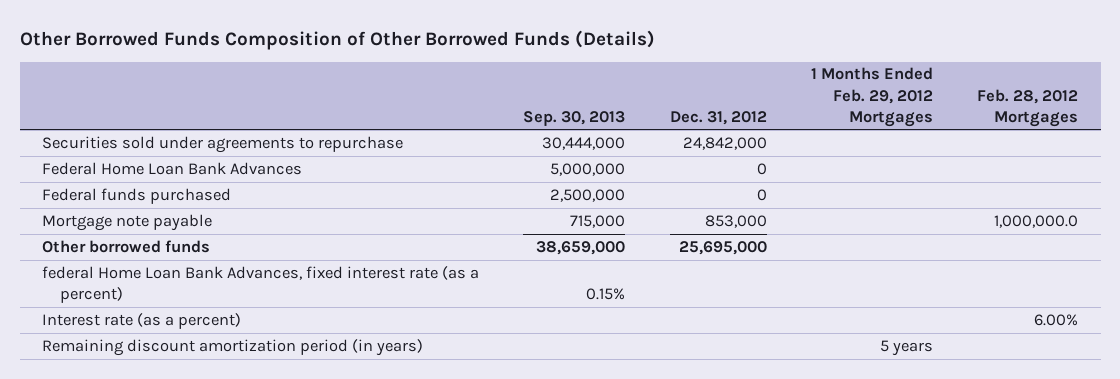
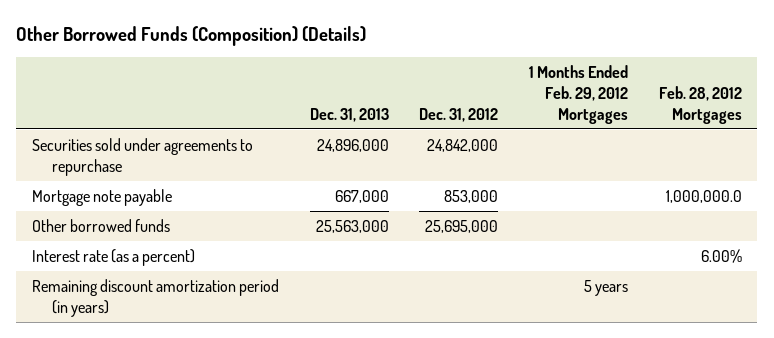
[19,30,655,51] Other Borrowed Funds Composition of Other Borrowed Funds (Details) -> [16,26,367,47] Other Borrowed Funds (Composition) (Details)
[523,110,626,126] Sep. 30, 2013 -> none
none -> [309,107,389,122] Dec. 31, 2013
[42,161,303,175] Federal Home Loan Bank Advances -> none
[42,187,232,204] Federal funds purchased -> none
[42,265,480,304] federal Home Loan Bank Advances, fixed interest rate (as a percent) -> none

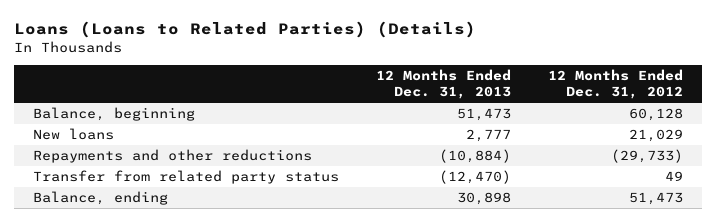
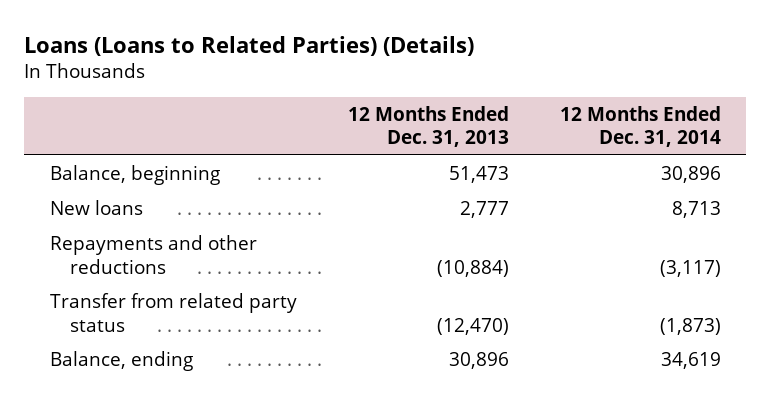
[548,68,684,100] 12 Months Ended Dec. 31, 2012 -> none
none -> [559,105,721,148] 12 Months Ended Dec. 31, 2014
[457,191,512,205] 30,898 -> [448,351,509,369] 30,896

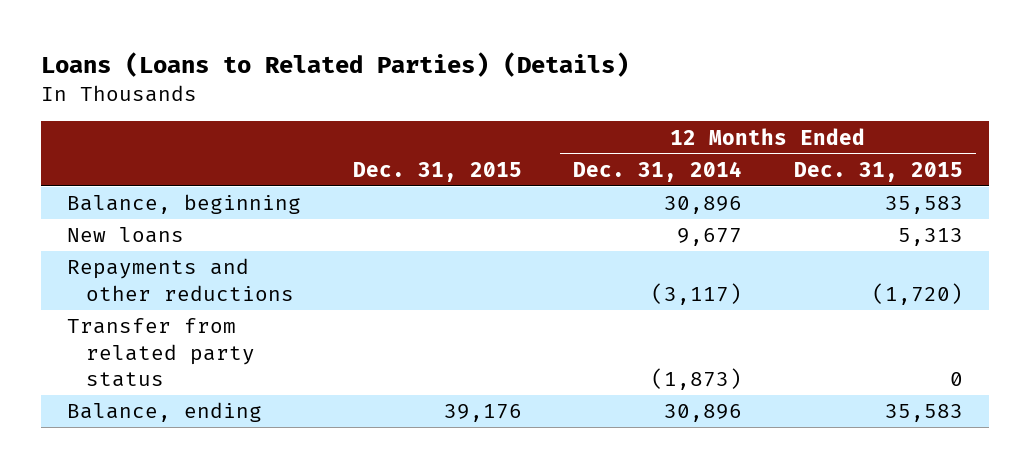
[347,105,509,148] 12 Months Ended Dec. 31, 2013 -> none
none -> [352,161,522,182] Dec. 31, 2015
none -> [794,161,964,182] Dec. 31, 2015
[671,200,721,218] 8,713 -> [677,228,743,247] 9,677
[660,351,721,369] 34,619 -> [664,404,743,423] 30,896

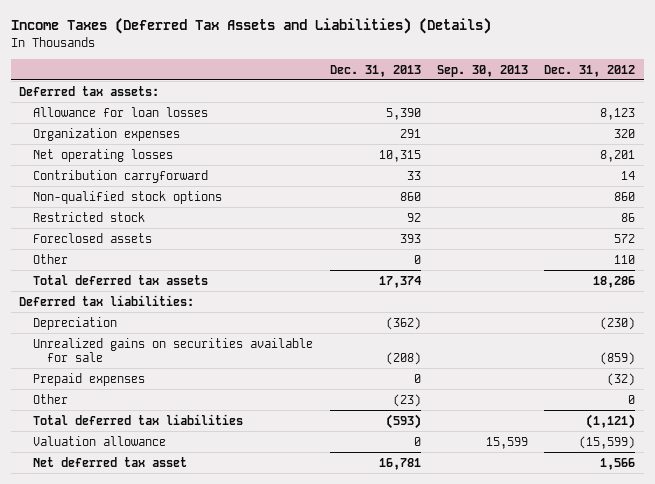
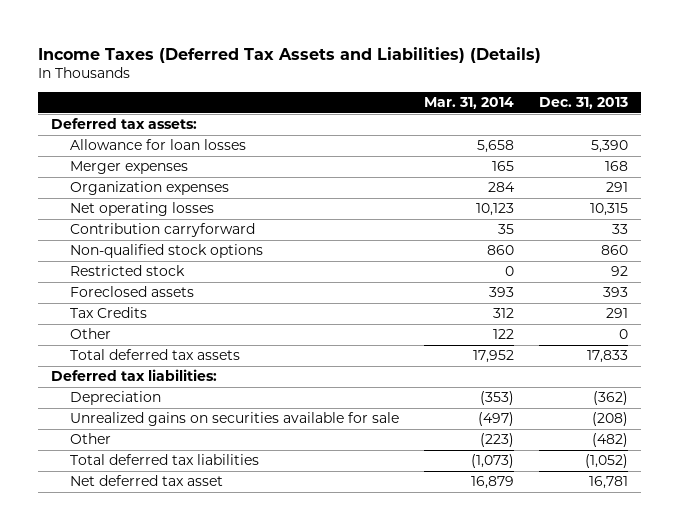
[437,64,529,77] Sep. 30, 2013 -> none
[544,64,636,77] Dec. 31, 2012 -> none
none -> [424,97,515,110] Mar. 31, 2014
none -> [70,161,189,175] Merger expenses
none -> [70,307,148,319] Tax Credits
[378,275,421,288] 17,374 -> [587,350,629,364] 17,833
[33,372,146,386] Prepaid expenses -> none
[33,435,167,446] Valuation allowance -> none
[392,393,421,407] (23) -> [592,433,629,448] (482)
[385,413,421,429] (593) -> [585,454,629,469] (1,052)

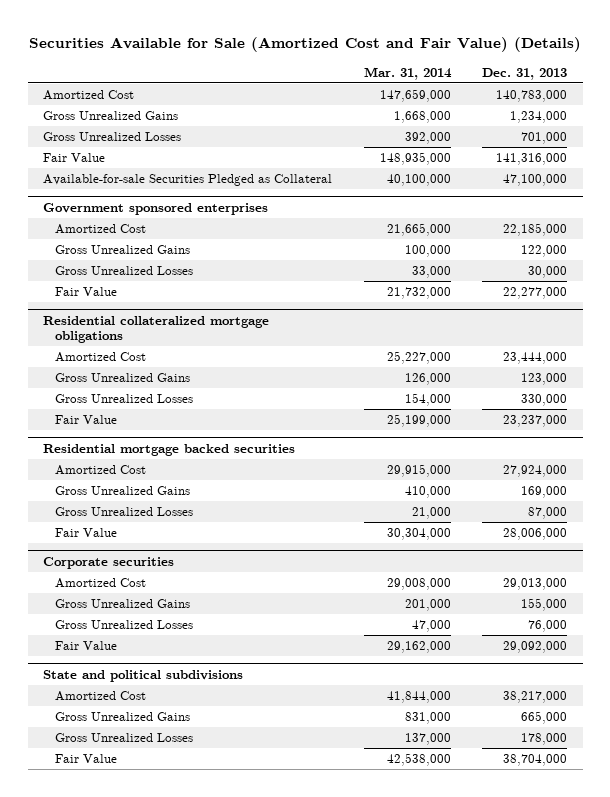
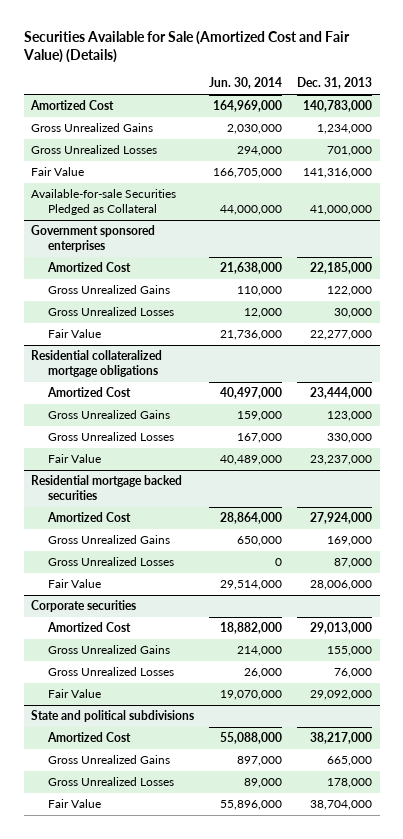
[363,66,452,80] Mar. 31, 2014 -> none
none -> [209,77,283,90] Jun. 30, 2014
[502,174,567,187] 47,100,000 -> [310,205,373,216] 41,000,000

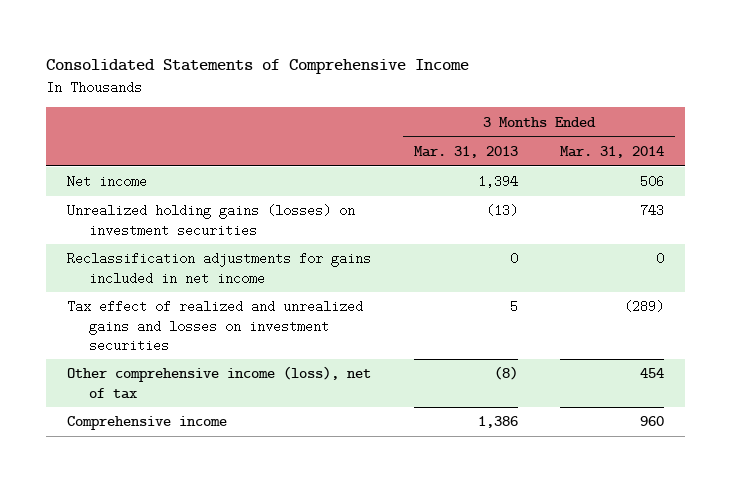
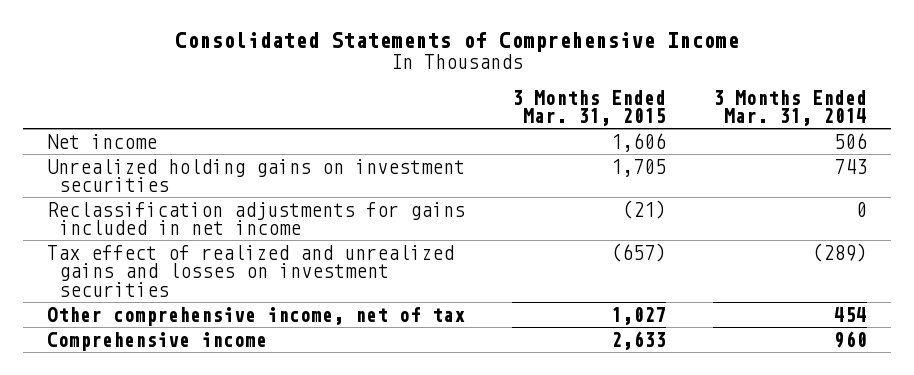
[413,145,518,158] Mar. 31, 2013 -> none
none -> [512,89,667,127] 3 Months Ended Mar. 31, 2015
[67,204,356,237] Unrealized holding gains (losses) on investment securities -> [46,158,465,193] Unrealized holding gains on investment securities
[67,366,372,399] Other comprehensive income (loss), net of tax -> [46,306,465,326] Other comprehensive income, net of tax

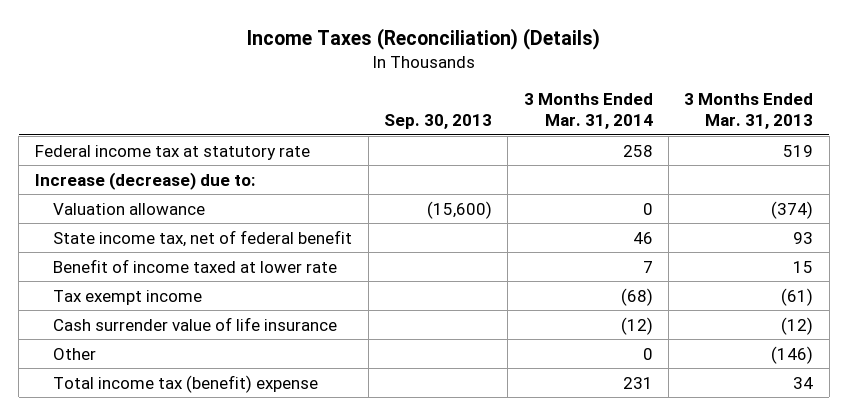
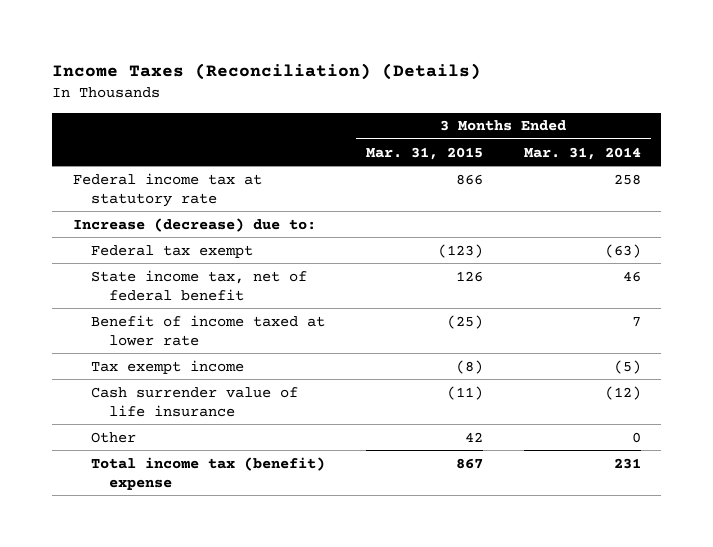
[384,113,493,129] Sep. 30, 2013 -> none
[684,93,814,129] 3 Months Ended Mar. 31, 2013 -> none
none -> [365,146,483,160] Mar. 31, 2015
[53,202,206,215] Valuation allowance -> none
none -> [90,244,253,258] Federal tax exempt
[620,287,653,306] (68) -> [613,359,641,374] (5)

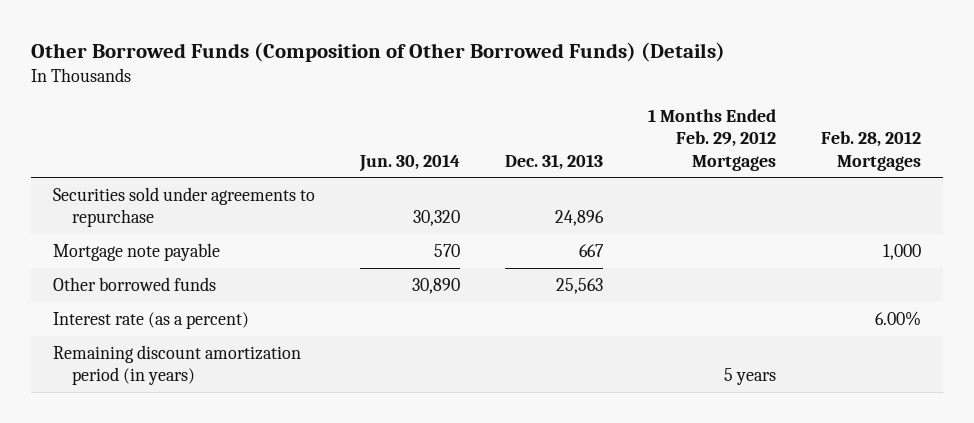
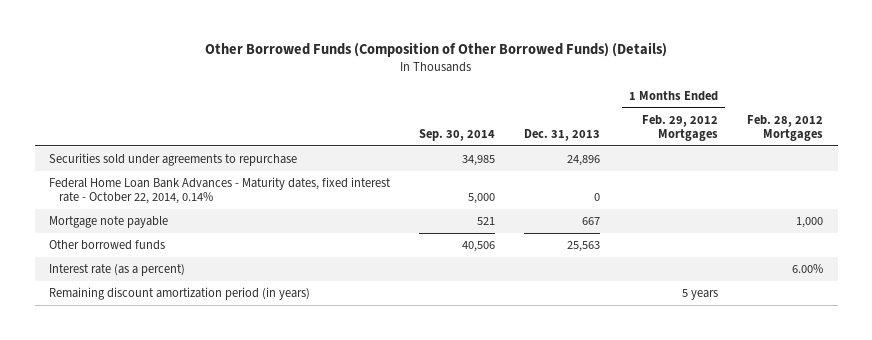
[359,153,461,172] Jun. 30, 2014 -> none
none -> [419,128,496,141] Sep. 30, 2014
none -> [49,177,392,205] Federal Home Loan Bank Advances - Maturity dates, fixed interest rate - October 22, 2014, 0.14%

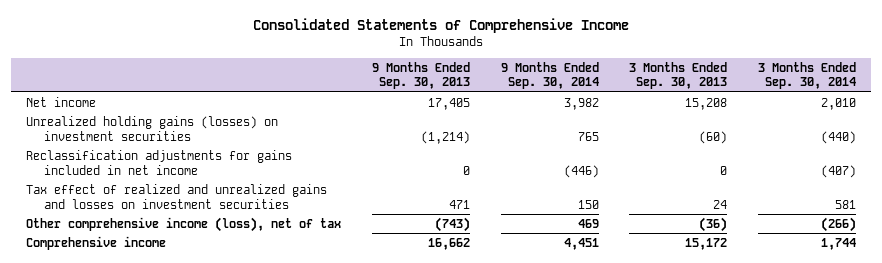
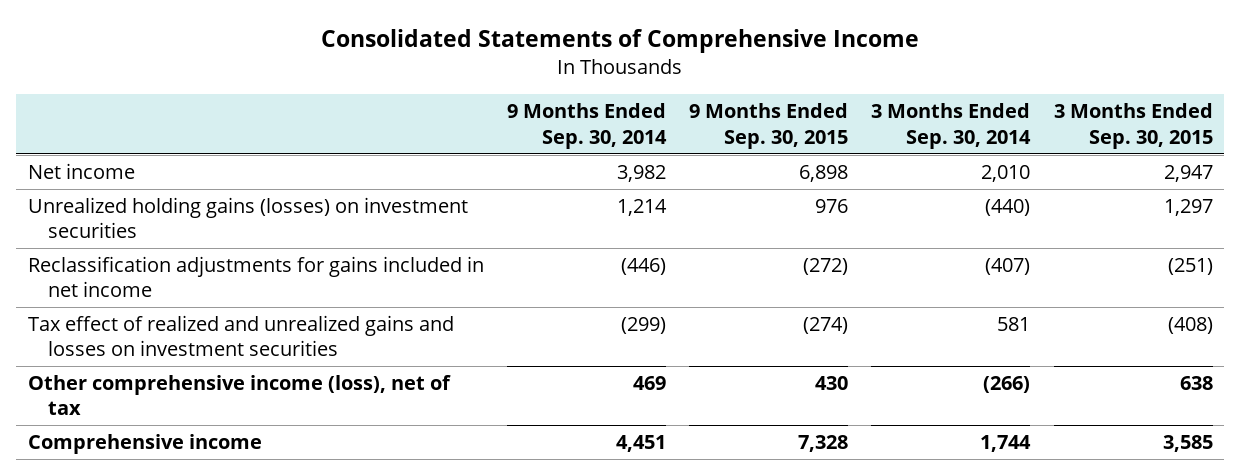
[371,61,470,90] 9 Months Ended Sep. 30, 2013 -> none
[629,61,728,90] 3 Months Ended Sep. 30, 2013 -> none
none -> [689,103,849,149] 9 Months Ended Sep. 30, 2015
none -> [1053,103,1213,149] 3 Months Ended Sep. 30, 2015
[577,131,599,141] 765 -> [617,199,668,217] 1,214
[577,199,599,209] 150 -> [621,317,667,335] (299)

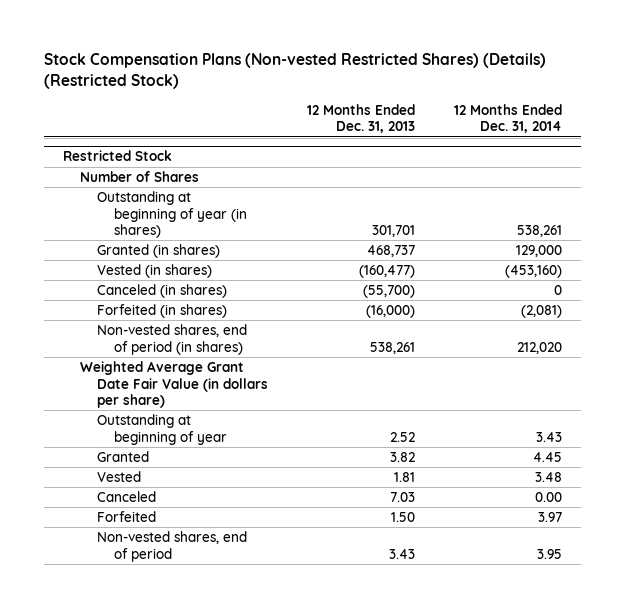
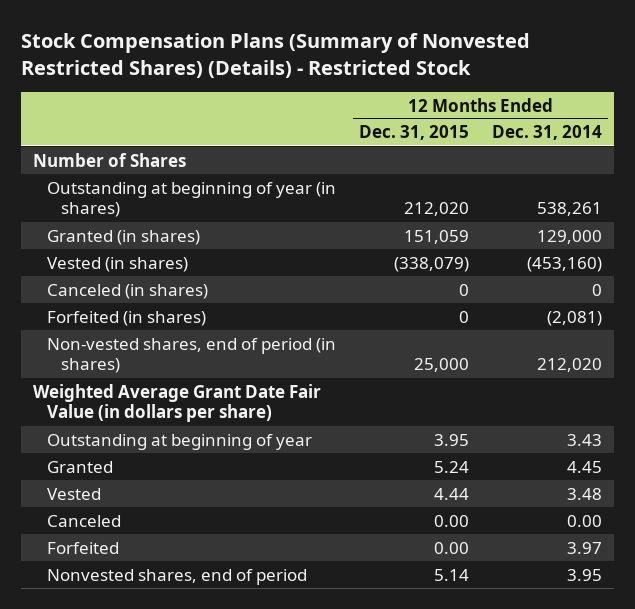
[43,53,546,90] Stock Compensation Plans (Non-vested Restricted Shares) (Details) (Restricted Stock) -> [21,33,531,78] Stock Compensation Plans (Summary of Nonvested Restricted Shares) (Details) - Restricted Stock
[306,103,415,134] 12 Months Ended Dec. 31, 2013 -> none
none -> [359,125,470,141] Dec. 31, 2015
[63,150,173,162] Restricted Stock -> none
[97,531,248,562] Non-vested shares, end of period -> [46,568,307,585] Nonvested shares, end of period

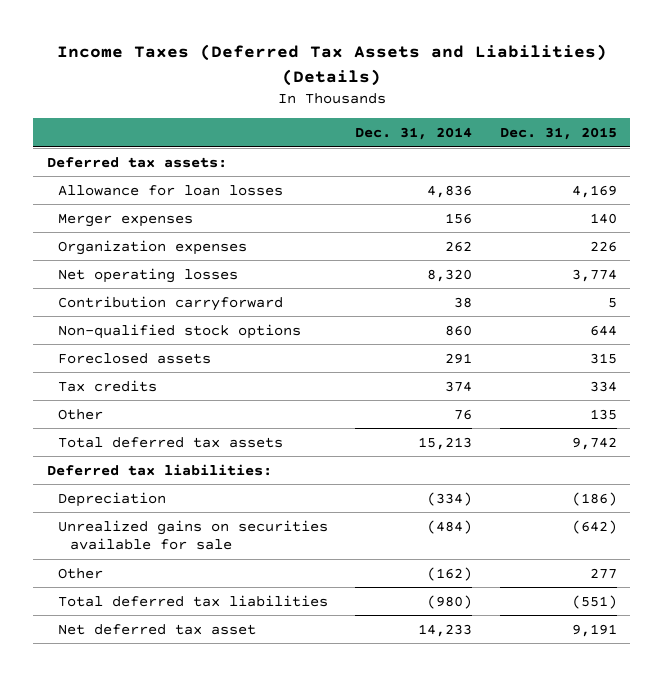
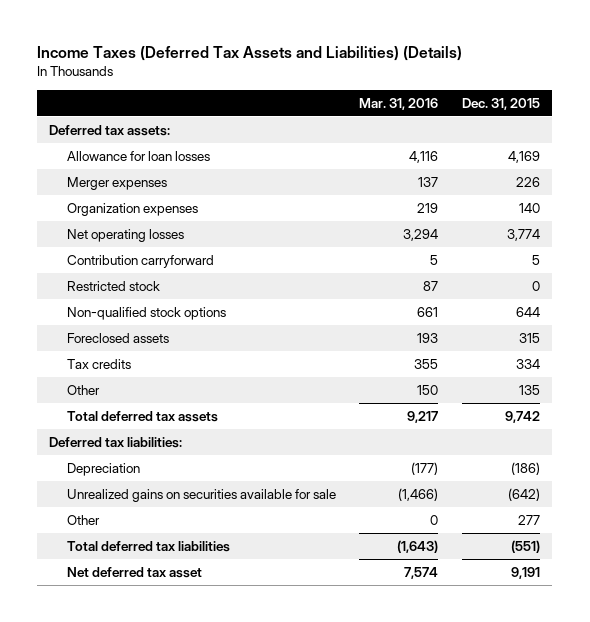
[355,126,473,140] Dec. 31, 2014 -> none
none -> [359,97,439,110] Mar. 31, 2016
[589,212,617,224] 140 -> [516,176,541,187] 226
[589,240,617,252] 226 -> [519,202,541,213] 140
none -> [66,280,160,291] Restricted stock

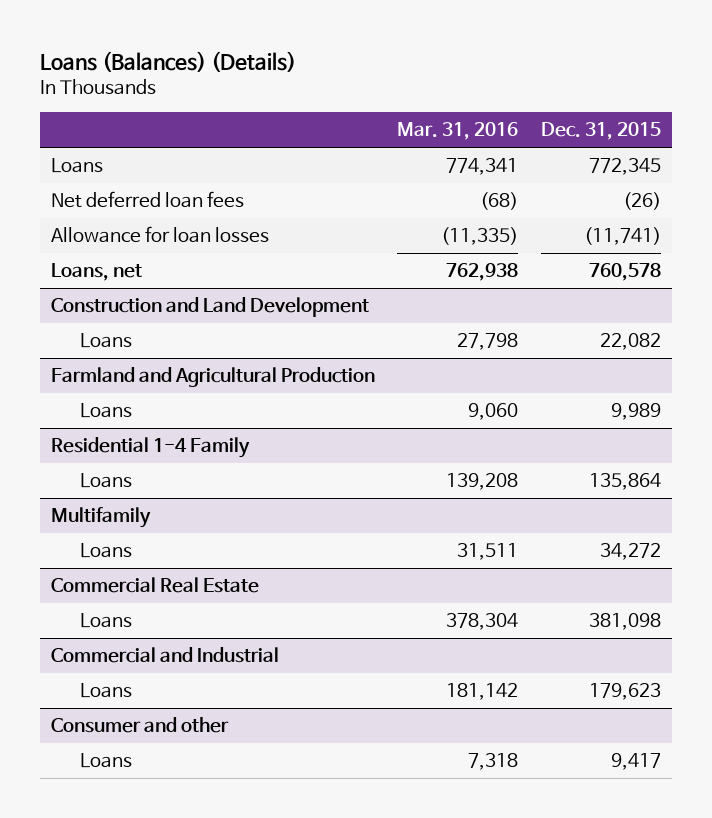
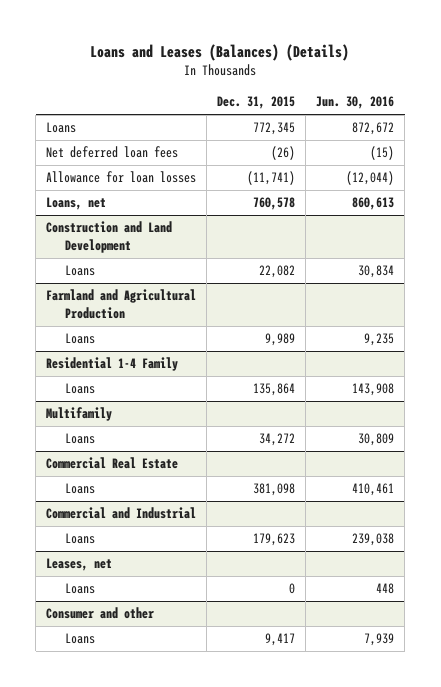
[40,50,297,72] Loans (Balances) (Details) -> [90,43,350,61] Loans and Leases (Balances) (Details)
[397,122,519,141] Mar. 31, 2016 -> none
none -> [316,96,395,110] Jun. 30, 2016
none -> [46,558,113,572] Leases, net
none -> [65,583,96,595] Loans

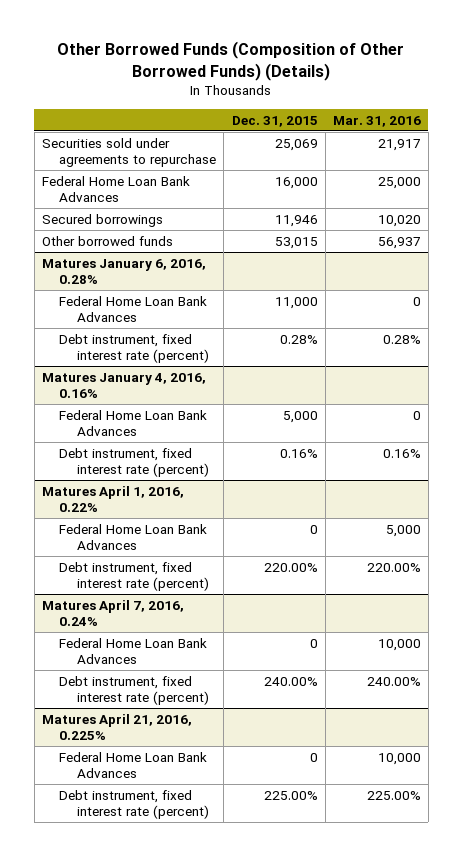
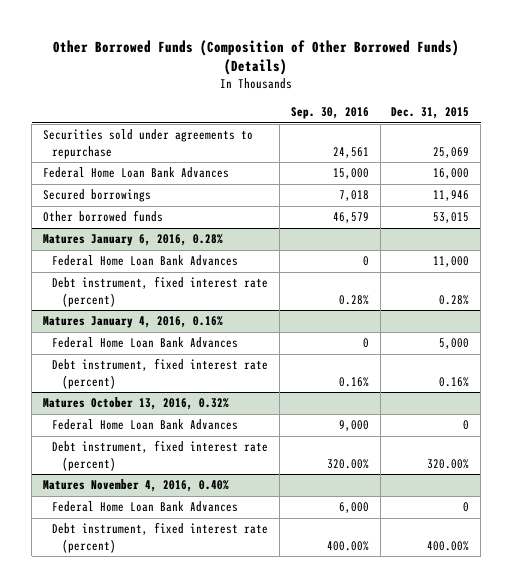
[332,115,421,127] Mar. 31, 2016 -> none
none -> [290,107,369,120] Sep. 30, 2016
[41,485,184,512] Matures April 1, 2016, 0.22% -> none
[59,523,208,550] Federal Home Loan Bank Advances -> none
[59,561,210,591] Debt instrument, fixed interest rate (percent) -> none
[41,599,184,626] Matures April 7, 2016, 0.24% -> none
none -> [43,397,230,411] Matures October 13, 2016, 0.32%
[41,713,192,740] Matures April 21, 2016, 0.225% -> none
[263,676,318,686] 240.00% -> [427,458,470,469] 320.00%
none -> [43,479,230,493] Matures November 4, 2016, 0.40%
[263,790,318,800] 225.00% -> [427,540,470,551] 400.00%

